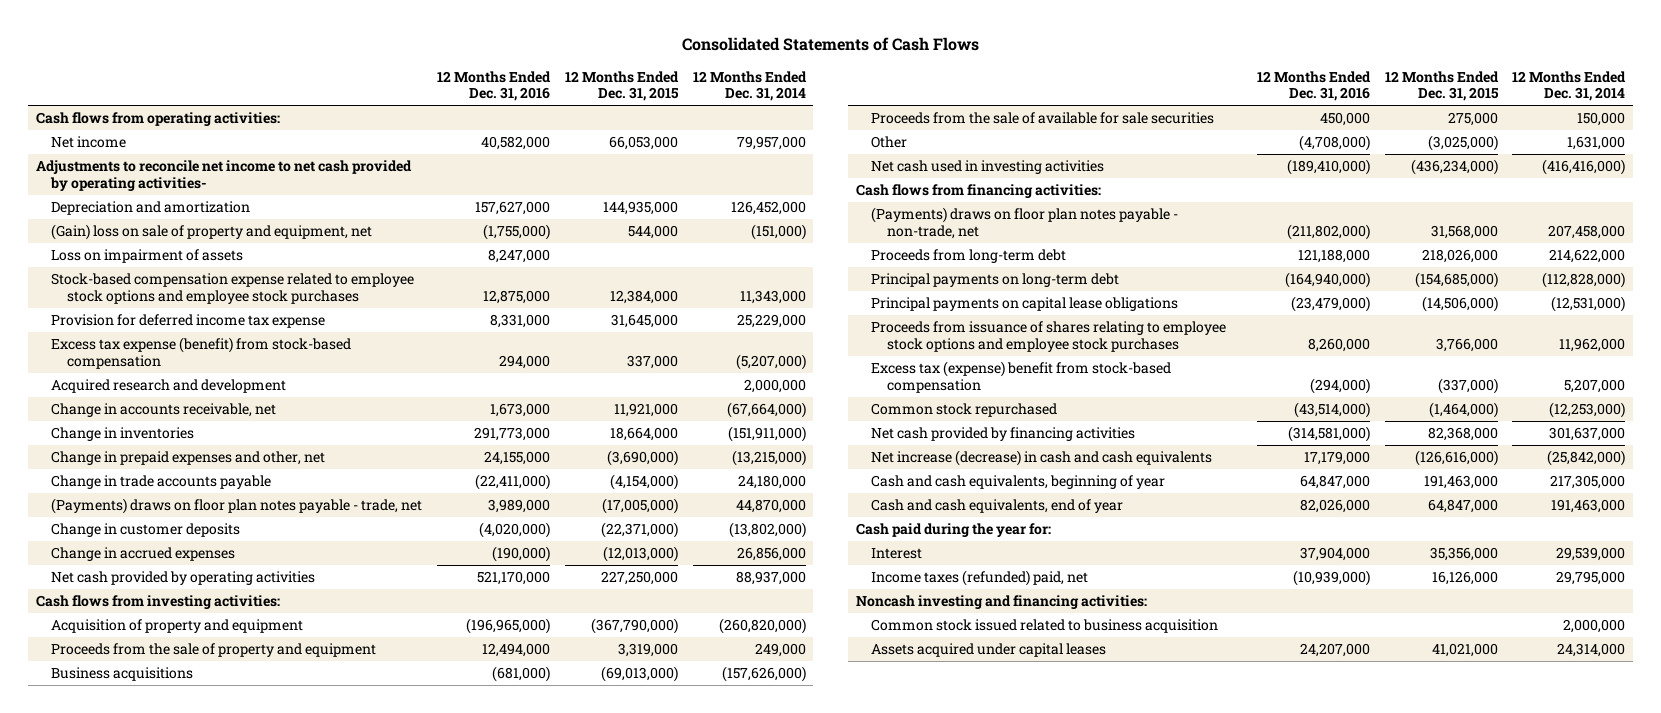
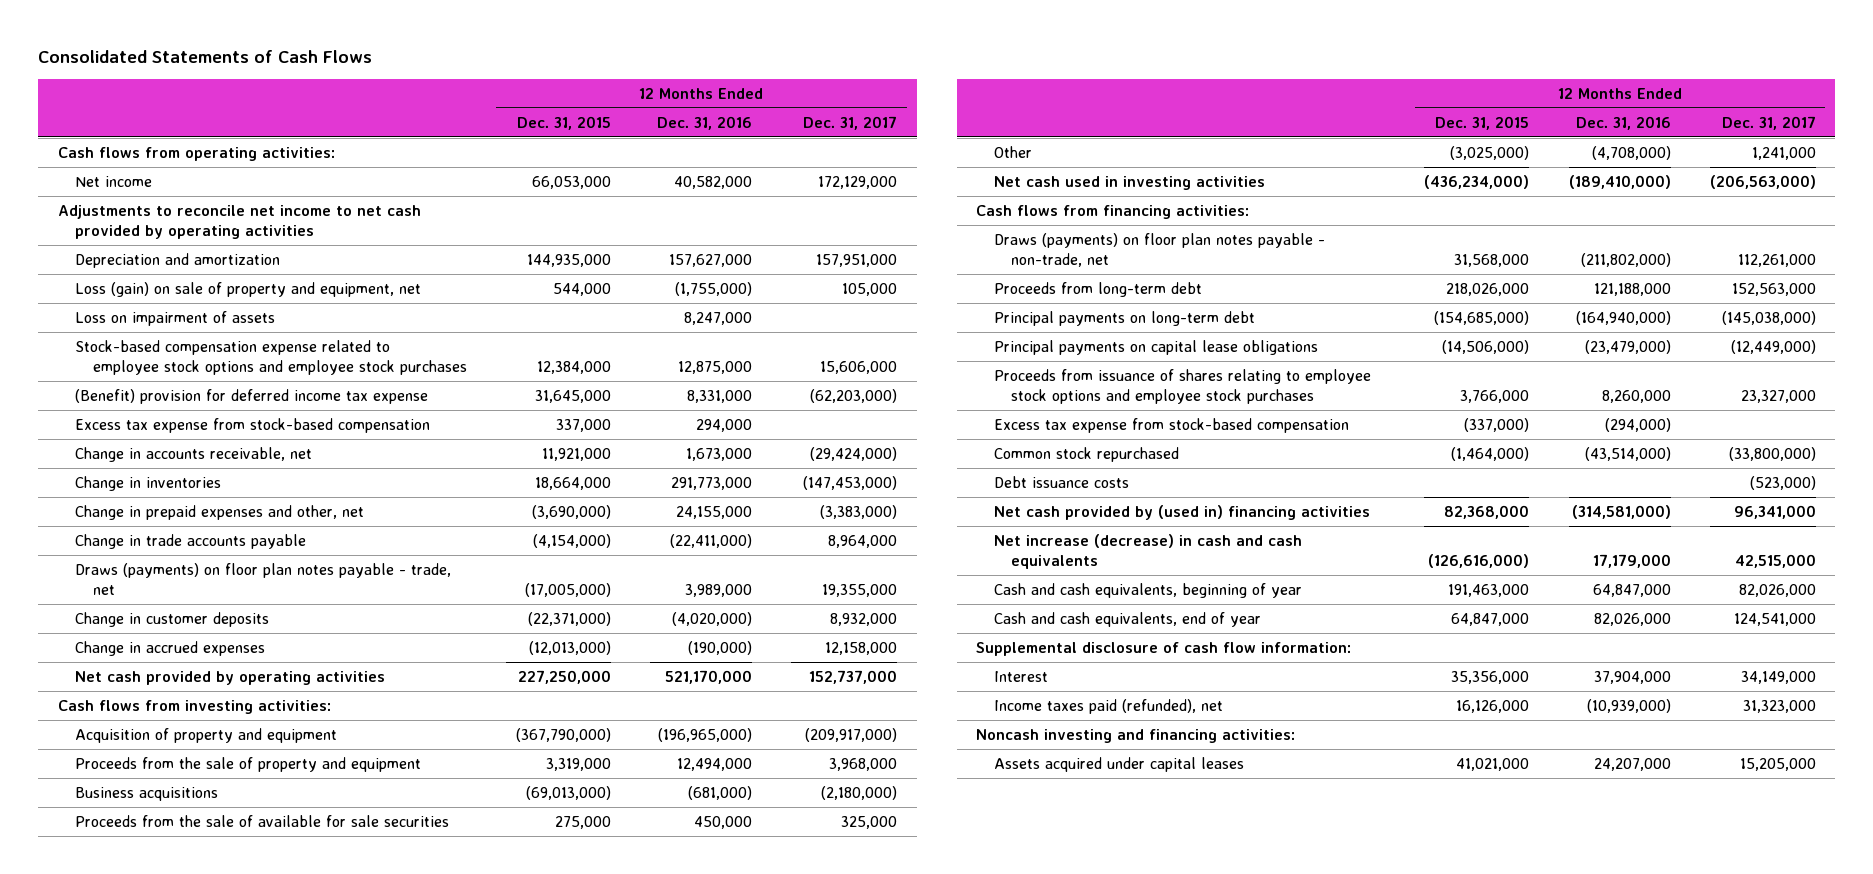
[692,70,807,102] 12 Months Ended Dec. 31, 2014 -> none
none -> [803,115,898,130] Dec. 31, 2017
[35,160,412,191] Adjustments to reconcile net income to net cash provided by operating activities- -> [57,204,421,240] Adjustments to reconcile net income to net cash provided by operating activities
[51,224,373,241] (Gain) loss on sale of property and equipment, net -> [75,281,422,297] Loss (gain) on sale of property and equipment, net
[51,379,287,394] Acquired research and development -> none
[51,314,326,329] Provision for deferred income tax expense -> [75,388,429,404] (Benefit) provision for deferred income tax expense
[51,337,352,369] Excess tax expense (benefit) from stock-based compensation -> [75,417,431,433] Excess tax expense from stock-based compensation
[51,498,423,515] (Payments) draws on floor plan notes payable - trade, net -> [75,562,452,596] Draws (payments) on floor plan notes payable - trade, net
[871,207,1179,239] (Payments) draws on floor plan notes payable - non-trade, net -> [993,232,1325,268] Draws (payments) on floor plan notes payable - non-trade, net
[871,361,1172,393] Excess tax (expense) benefit from stock-based compensation -> [993,417,1349,433] Excess tax expense from stock-based compensation
none -> [993,475,1129,488] Debt issuance costs
[871,427,1136,442] Net cash provided by financing activities -> [993,504,1370,520] Net cash provided by (used in) financing activities
[855,523,1051,538] Cash paid during the year for: -> none
none -> [976,641,1352,656] Supplemental disclosure of cash flow information:
[871,570,1089,587] Income taxes (refunded) paid, net -> [993,698,1223,714] Income taxes paid (refunded), net
[871,619,1219,634] Common stock issued related to business acquisition -> none

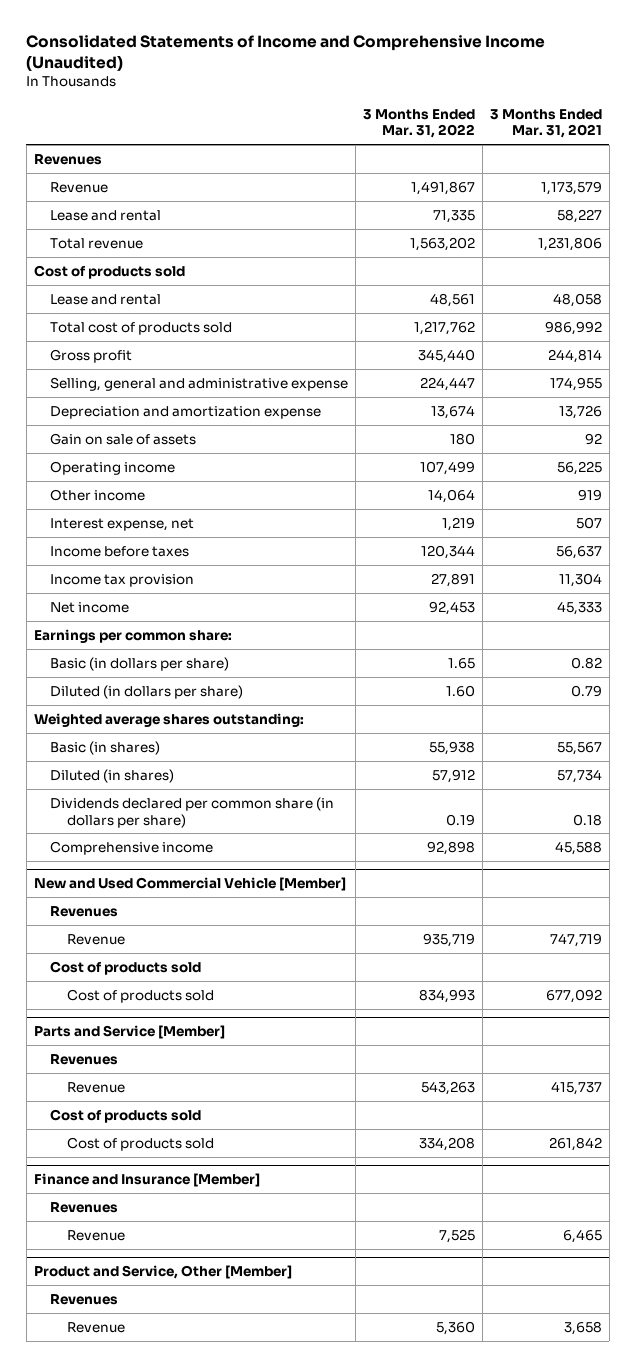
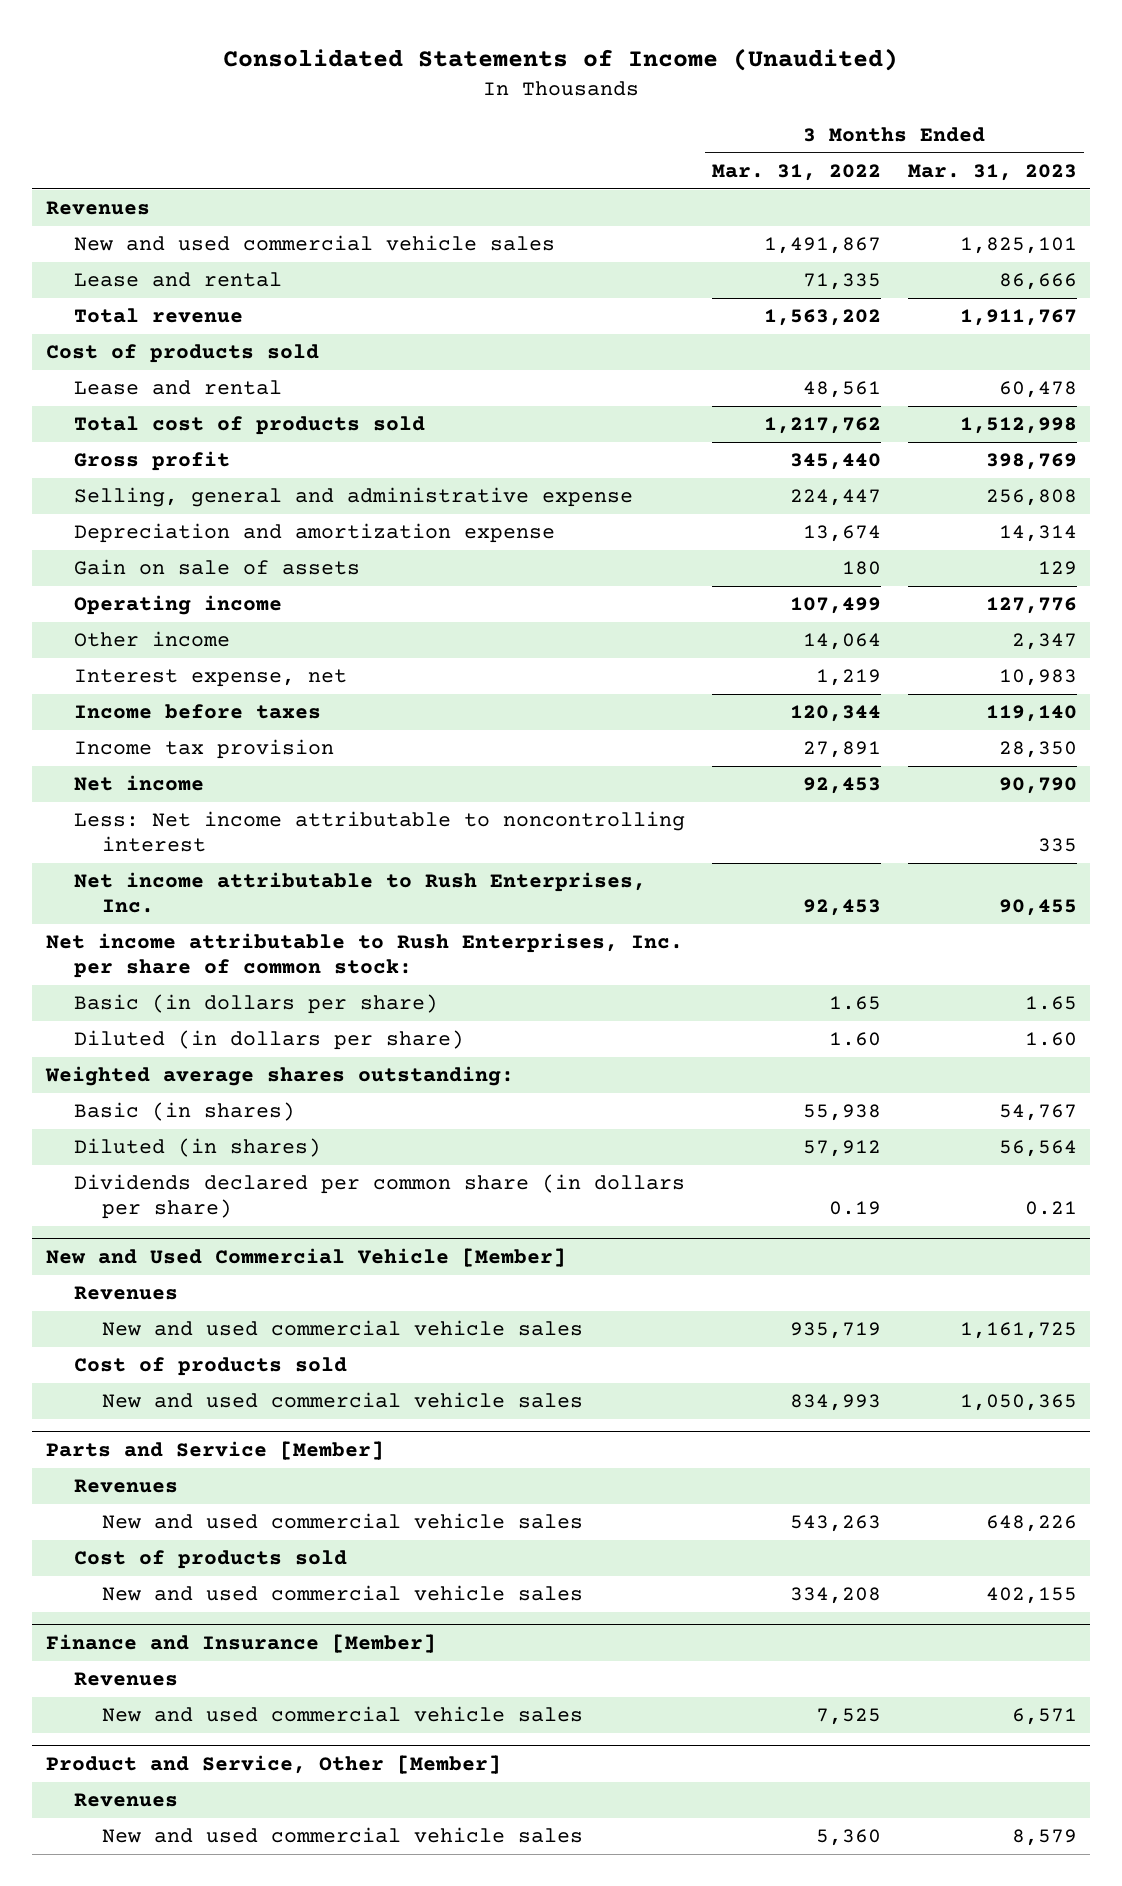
[26,35,546,72] Consolidated Statements of Income and Comprehensive Income (Unaudited) -> [223,47,899,71] Consolidated Statements of Income (Unaudited)
[489,108,602,139] 3 Months Ended Mar. 31, 2021 -> none
none -> [907,164,1077,182] Mar. 31, 2023
[50,181,109,193] Revenue -> [73,235,555,252] New and used commercial vehicle sales
none -> [73,811,685,853] Less: Net income attributable to noncontrolling interest
none -> [73,872,646,914] Net income attributable to Rush Enterprises, Inc.
[33,628,232,643] Earnings per common share: -> [45,933,683,979] Net income attributable to Rush Enterprises, Inc. per share of common stock:
[50,840,214,855] Comprehensive income -> none
[66,933,125,945] Revenue -> [101,1320,583,1337] New and used commercial vehicle sales
[66,988,214,1003] Cost of products sold -> [101,1392,583,1409] New and used commercial vehicle sales
[66,1081,125,1093] Revenue -> [101,1513,583,1530] New and used commercial vehicle sales
[66,1136,214,1151] Cost of products sold -> [101,1585,583,1602] New and used commercial vehicle sales
[66,1229,125,1241] Revenue -> [101,1706,583,1723] New and used commercial vehicle sales
[66,1321,125,1333] Revenue -> [101,1827,583,1844] New and used commercial vehicle sales

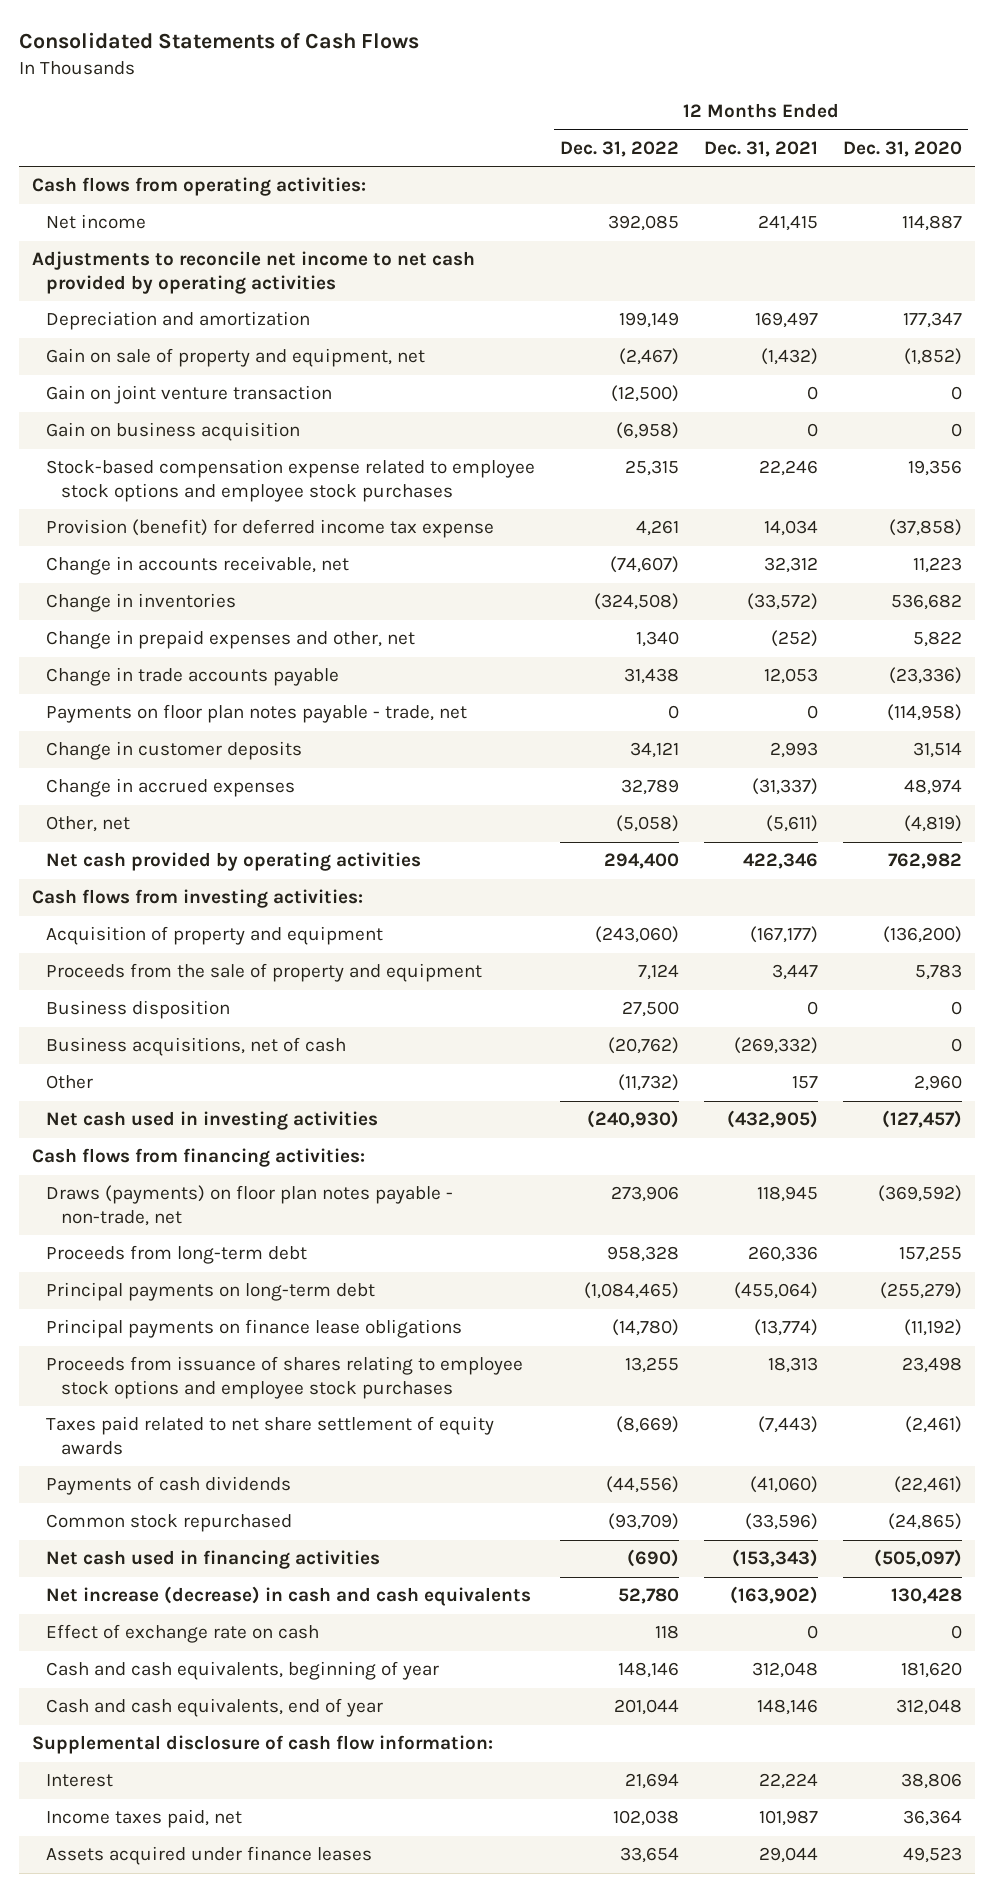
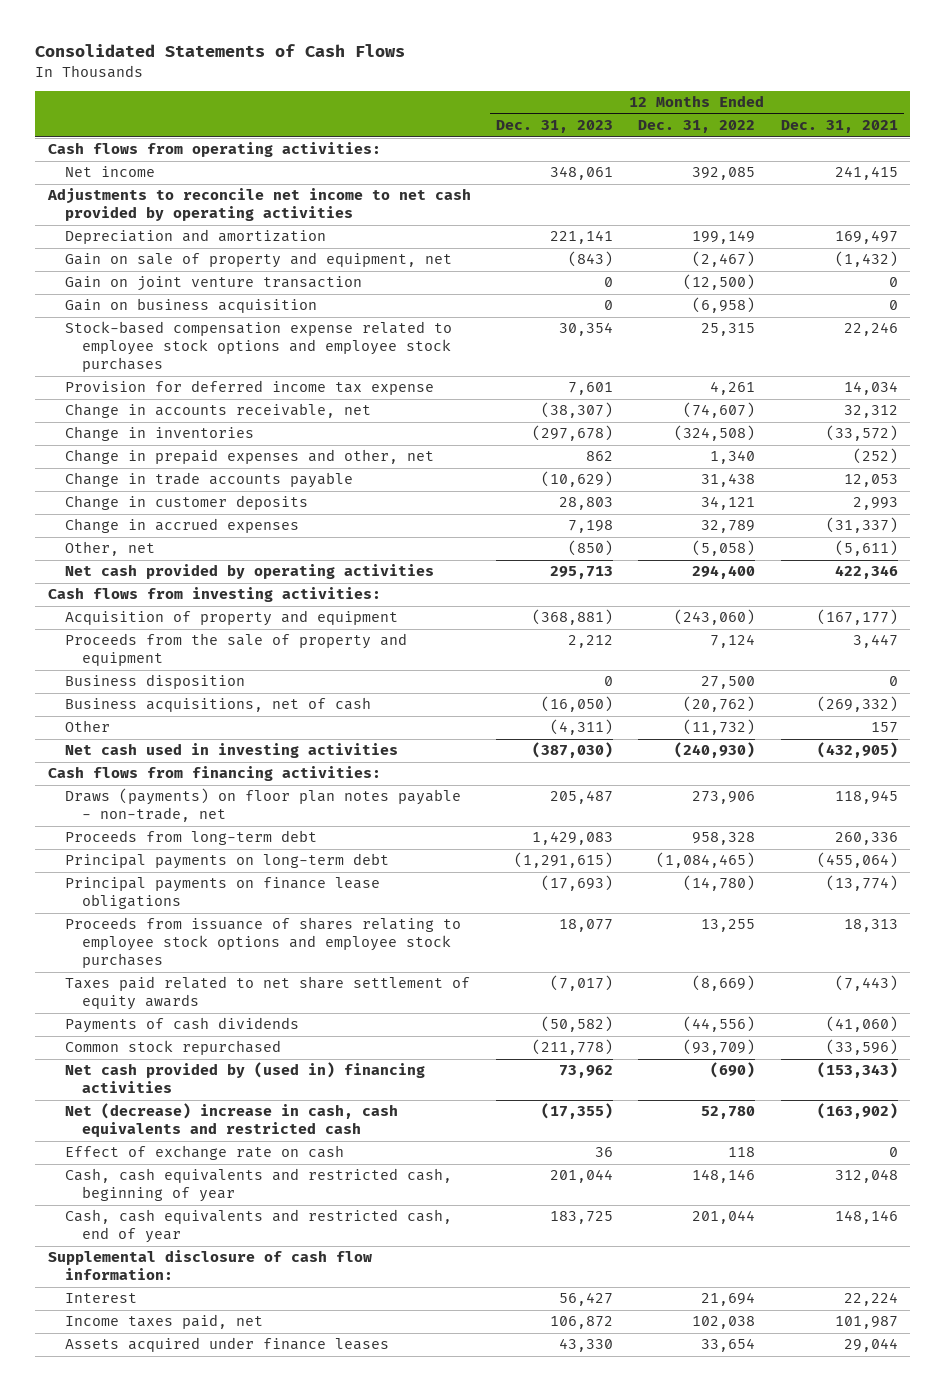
[843,140,963,157] Dec. 31, 2020 -> none
none -> [496,120,614,134] Dec. 31, 2023
[46,519,495,539] Provision (benefit) for deferred income tax expense -> [64,380,434,396] Provision for deferred income tax expense
[46,704,468,724] Payments on floor plan notes payable - trade, net -> none
[46,1550,381,1570] Net cash used in financing activities -> [64,1062,425,1094] Net cash provided by (used in) financing activities
[46,1586,532,1607] Net increase (decrease) in cash and cash equivalents -> [64,1103,398,1138] Net (decrease) increase in cash, cash equivalents and restricted cash
[46,1661,440,1681] Cash and cash equivalents, beginning of year -> [64,1168,452,1203] Cash, cash equivalents and restricted cash, beginning of year
[46,1698,384,1718] Cash and cash equivalents, end of year -> [64,1209,452,1244] Cash, cash equivalents and restricted cash, end of year

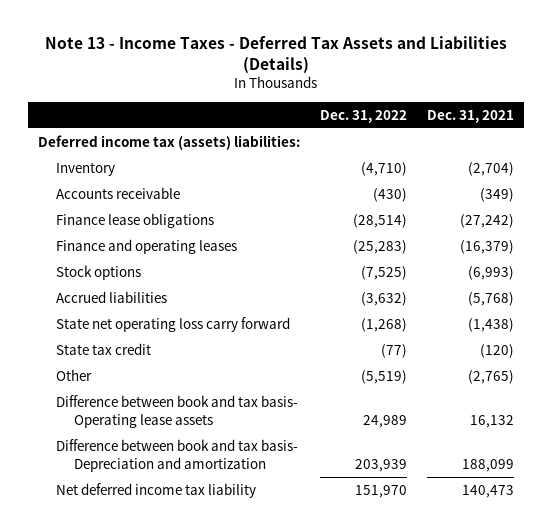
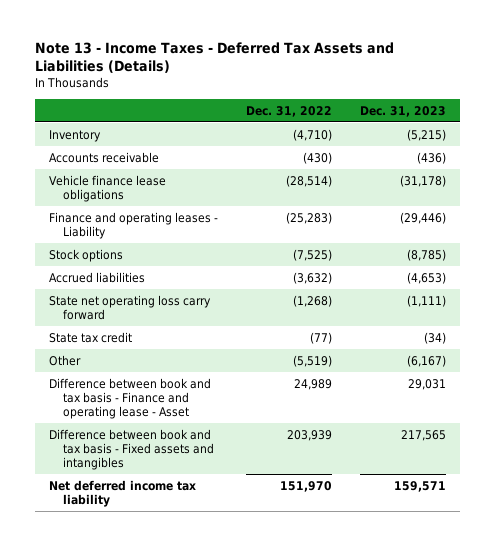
[427,109,515,123] Dec. 31, 2021 -> none
none -> [360,105,447,117] Dec. 31, 2023
[37,135,300,151] Deferred income tax (assets) liabilities: -> none
[56,213,215,229] Finance lease obligations -> [48,174,166,202] Vehicle finance lease obligations
[56,239,238,255] Finance and operating leases -> [48,211,218,239] Finance and operating leases - Liability
[56,395,299,428] Difference between book and tax basis- Operating lease assets -> [48,377,211,420] Difference between book and tax basis - Finance and operating lease - Asset
[56,439,299,472] Difference between book and tax basis- Depreciation and amortization -> [48,428,215,471] Difference between book and tax basis - Fixed assets and intangibles

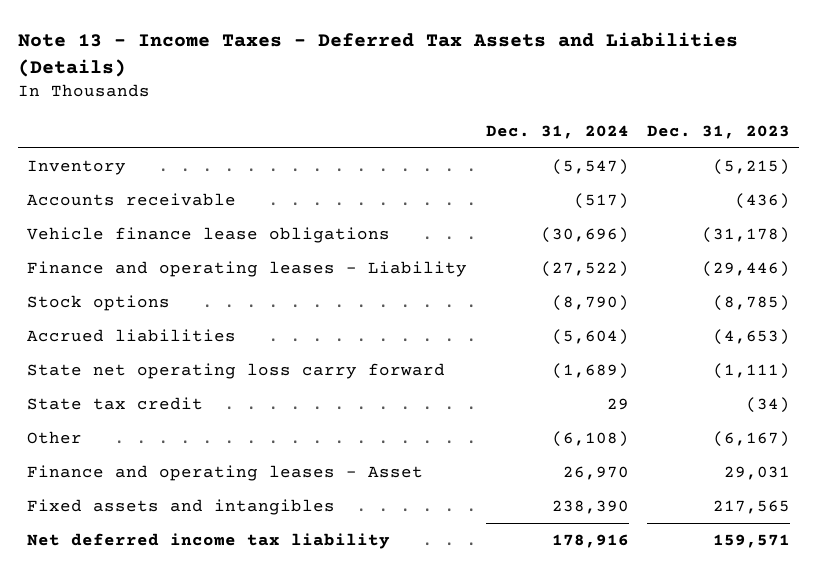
[246,105,333,117] Dec. 31, 2022 -> none
none -> [485,124,629,139] Dec. 31, 2024
[48,377,211,420] Difference between book and tax basis - Finance and operating lease - Asset -> [27,465,424,482] Finance and operating leases - Asset
[48,428,215,471] Difference between book and tax basis - Fixed assets and intangibles -> [27,499,336,516] Fixed assets and intangibles

